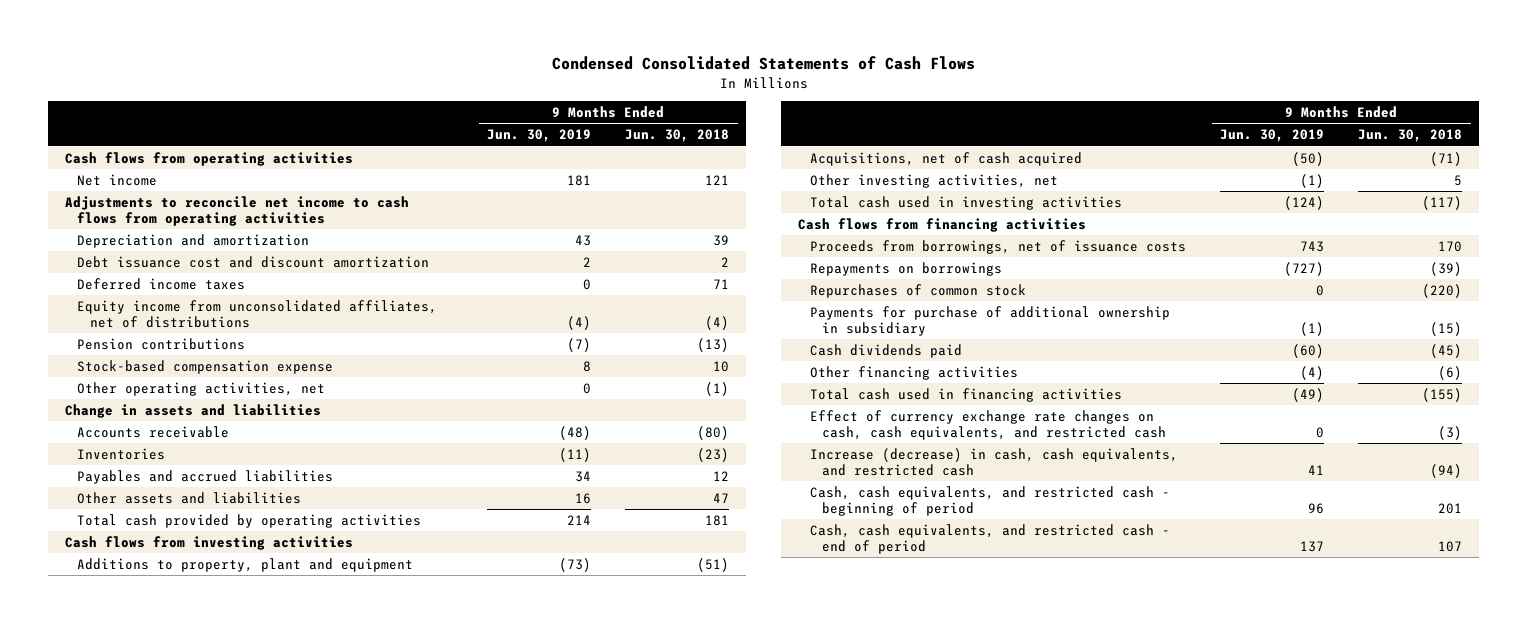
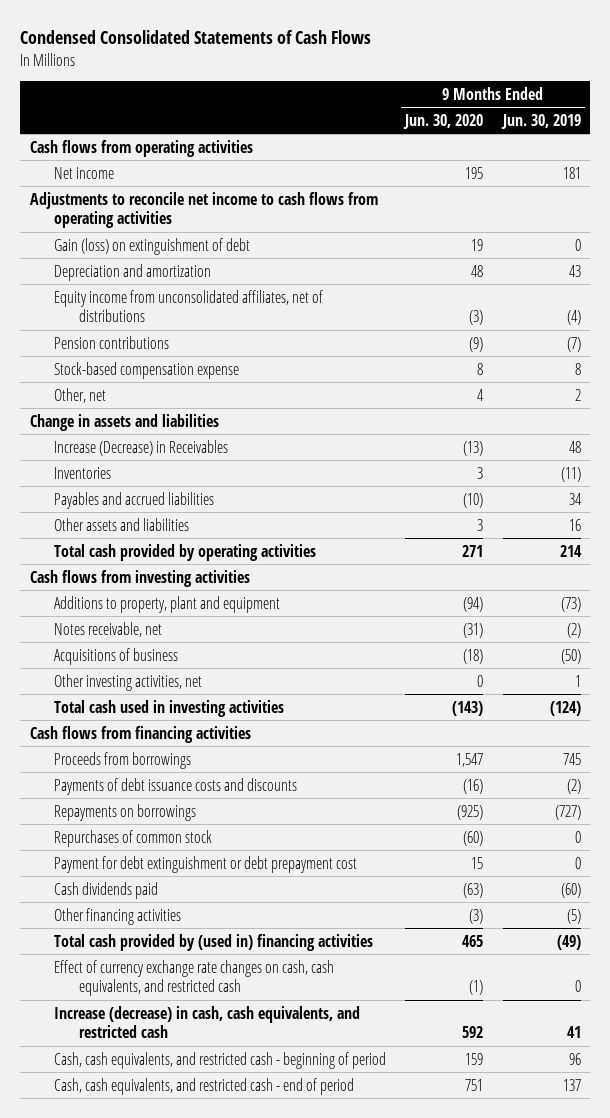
[625,129,730,143] Jun. 30, 2018 -> none
none -> [403,113,484,129] Jun. 30, 2020
none -> [54,237,251,255] Gain (loss) on extinguishment of debt
[77,255,430,268] Debt issuance cost and discount amortization -> none
[77,277,246,290] Deferred income taxes -> none
[77,381,326,396] Other operating activities, net -> [54,387,107,403] Other, net
[583,382,592,394] 0 -> [574,388,581,401] 2
[77,425,230,438] Accounts receivable -> none
none -> [54,439,229,456] Increase (Decrease) in Receivables
none -> [54,621,163,637] Notes receivable, net
[810,151,1083,166] Acquisitions, net of cash acquired -> [54,647,179,665] Acquisitions of business
[1300,173,1325,188] (1) -> [574,674,581,687] 1
[810,239,1187,254] Proceeds from borrowings, net of issuance costs -> none
none -> [54,751,192,769] Proceeds from borrowings
none -> [54,777,298,795] Payments of debt issuance costs and discounts
[810,305,1171,336] Payments for purchase of additional ownership in subsidiary -> none
none -> [54,855,358,873] Payment for debt extinguishment or debt prepayment cost
[1300,365,1325,380] (4) -> [566,908,581,924] (5)
[810,387,1123,402] Total cash used in financing activities -> [54,933,374,951] Total cash provided by (used in) financing activities

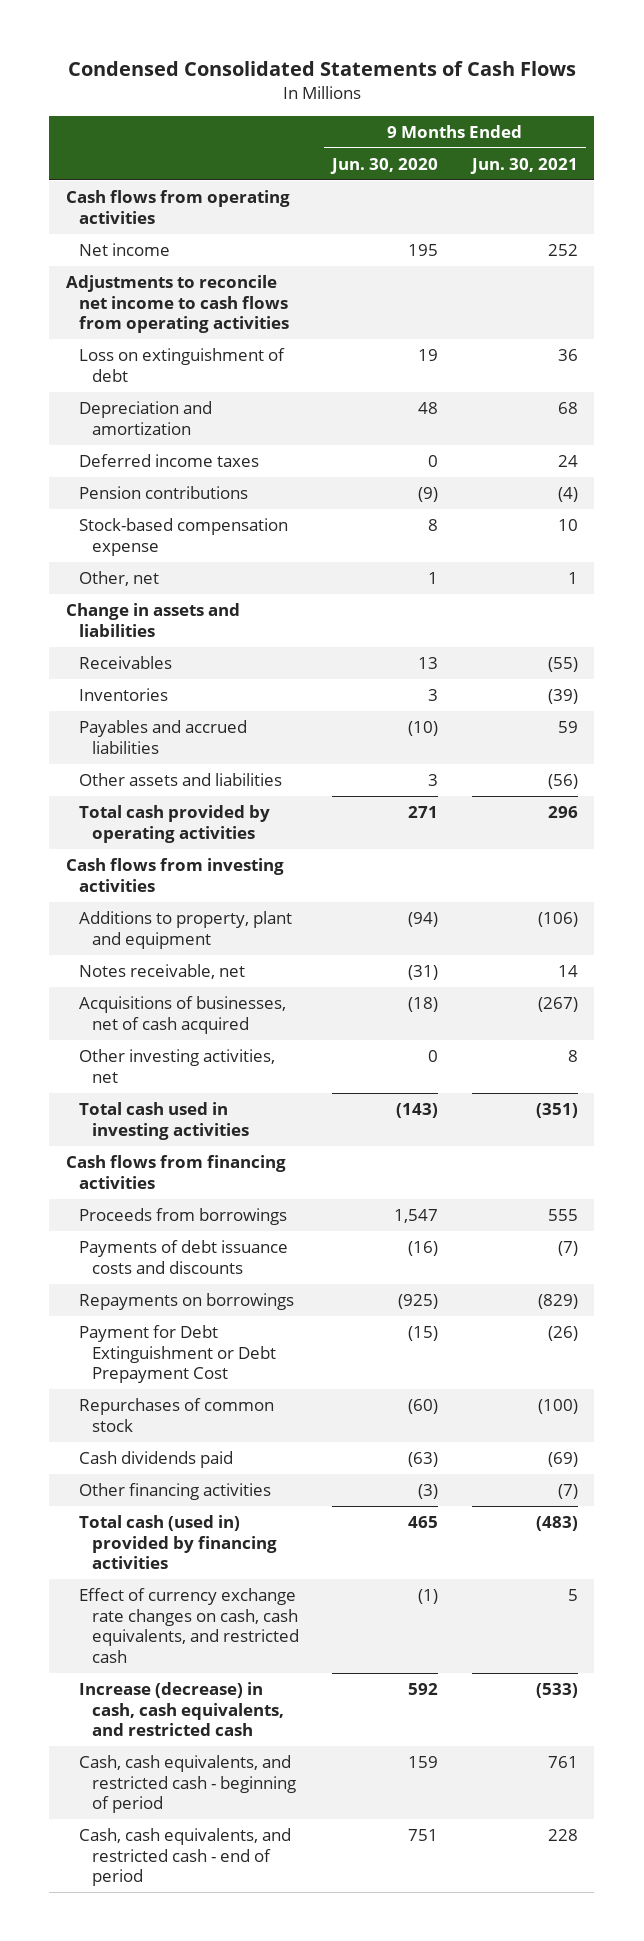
[500,113,581,129] Jun. 30, 2019 -> none
none -> [469,157,578,174] Jun. 30, 2021
[54,237,251,255] Gain (loss) on extinguishment of debt -> [78,348,285,382] Loss on extinguishment of debt
[54,289,324,323] Equity income from unconsolidated affiliates, net of distributions -> none
none -> [78,454,259,468] Deferred income taxes
[477,388,485,401] 4 -> [428,572,439,585] 1
[54,439,229,456] Increase (Decrease) in Receivables -> [78,656,172,670] Receivables
[463,440,484,456] (13) -> [418,657,439,670] 13
[54,647,179,665] Acquisitions of business -> [78,996,286,1034] Acquisitions of businesses, net of cash acquired
none -> [78,1325,276,1384] Payment for Debt Extinguishment or Debt Prepayment Cost
[54,855,358,873] Payment for debt extinguishment or debt prepayment cost -> none
[54,933,374,951] Total cash provided by (used in) financing activities -> [78,1515,277,1570] Total cash (used in) provided by financing activities

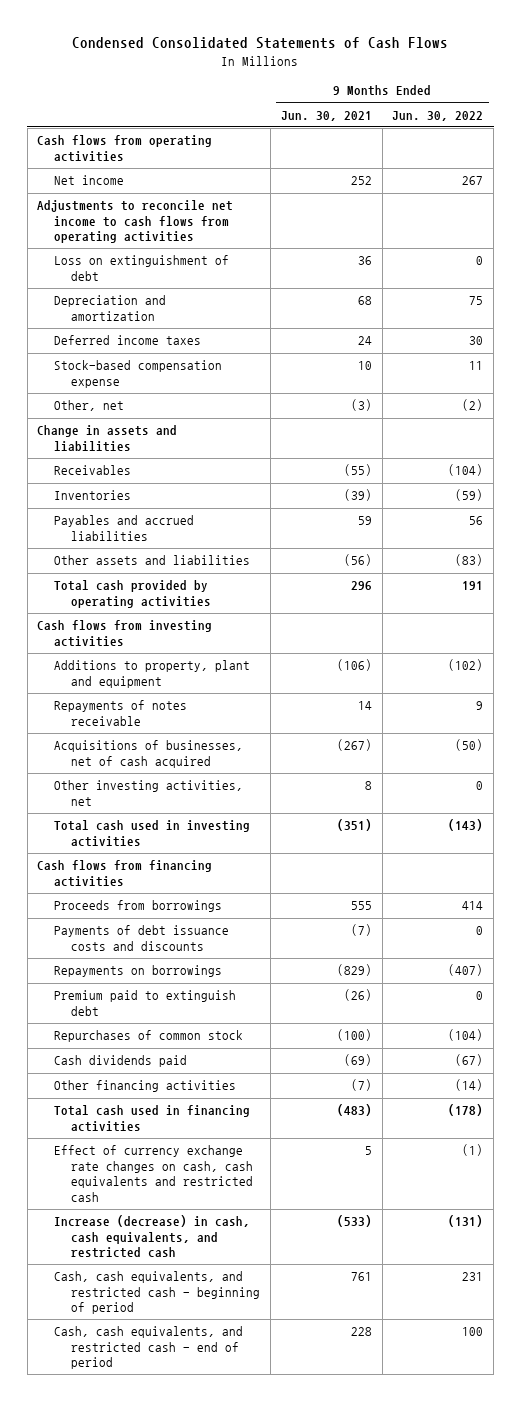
[330,157,439,174] Jun. 30, 2020 -> none
none -> [392,110,484,121] Jun. 30, 2022
[78,486,248,500] Pension contributions -> none
[567,572,578,585] 1 -> [350,399,372,412] (3)
[78,964,245,980] Notes receivable, net -> none
none -> [54,700,188,726] Repayments of notes receivable
[78,1325,276,1384] Payment for Debt Extinguishment or Debt Prepayment Cost -> [54,990,237,1016] Premium paid to extinguish debt
[78,1515,277,1570] Total cash (used in) provided by financing activities -> [54,1105,251,1132] Total cash used in financing activities
[78,1588,299,1663] Effect of currency exchange rate changes on cash, cash equivalents, and restricted cash -> [54,1145,254,1202] Effect of currency exchange rate changes on cash, cash equivalents and restricted cash

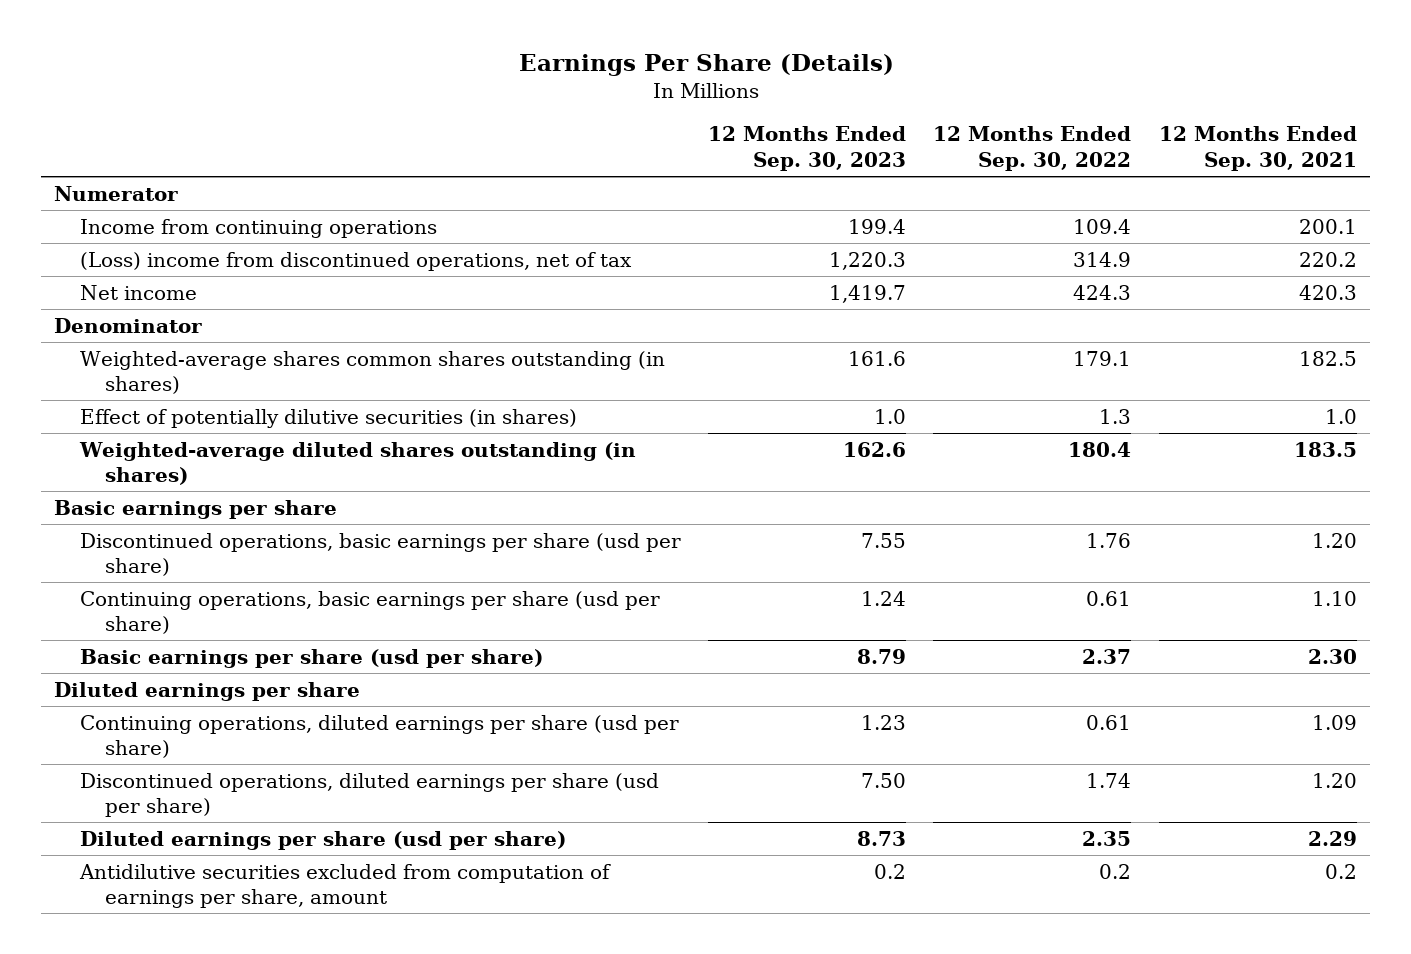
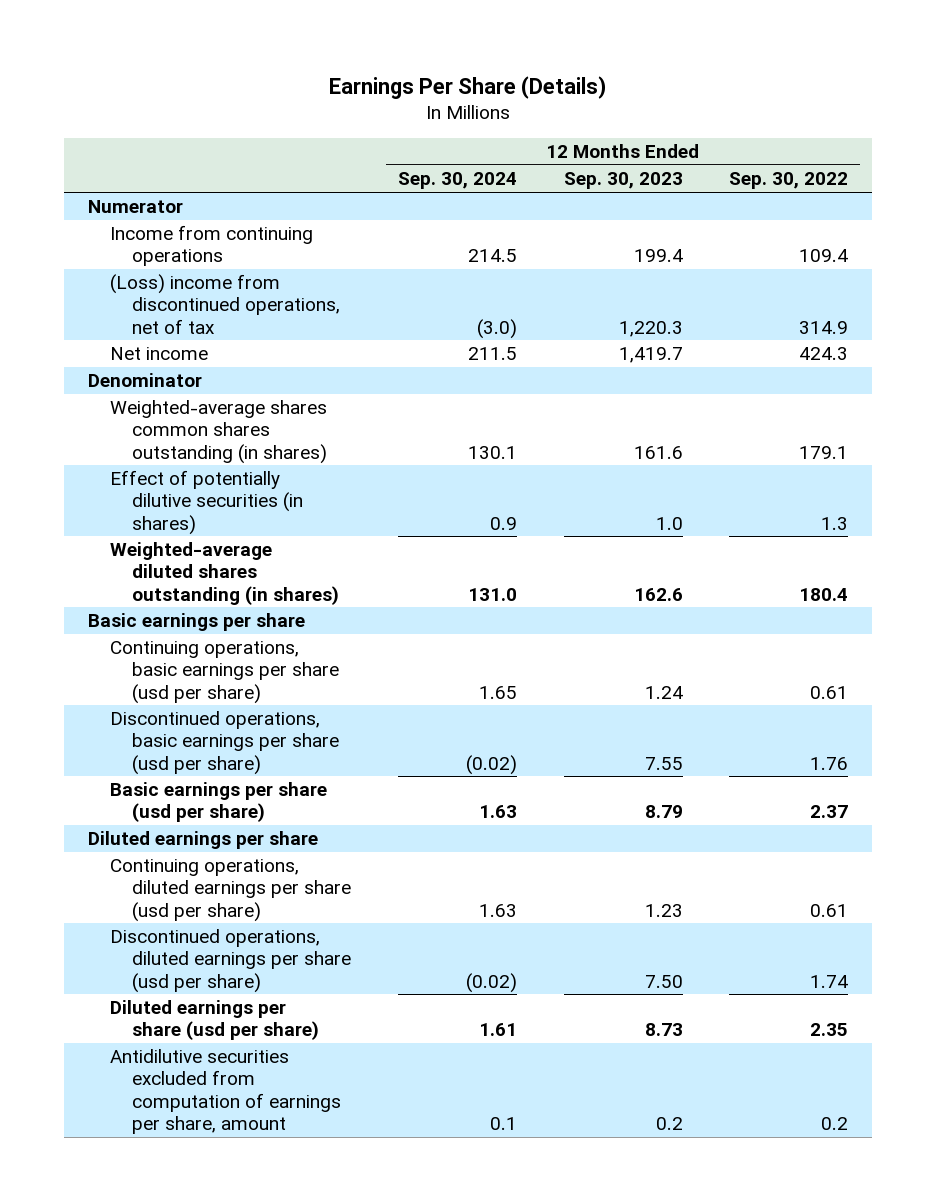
[1158,126,1357,171] 12 Months Ended Sep. 30, 2021 -> none
none -> [397,172,517,190] Sep. 30, 2024
[79,532,681,576] Discontinued operations, basic earnings per share (usd per share) -> [109,711,340,775] Discontinued operations, basic earnings per share (usd per share)

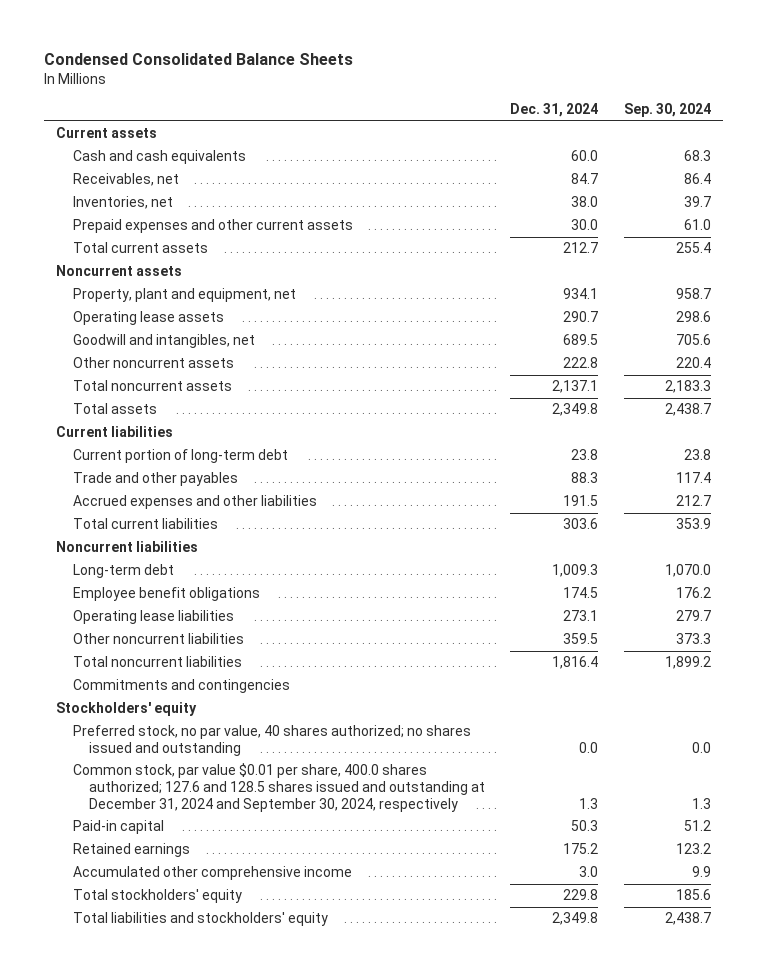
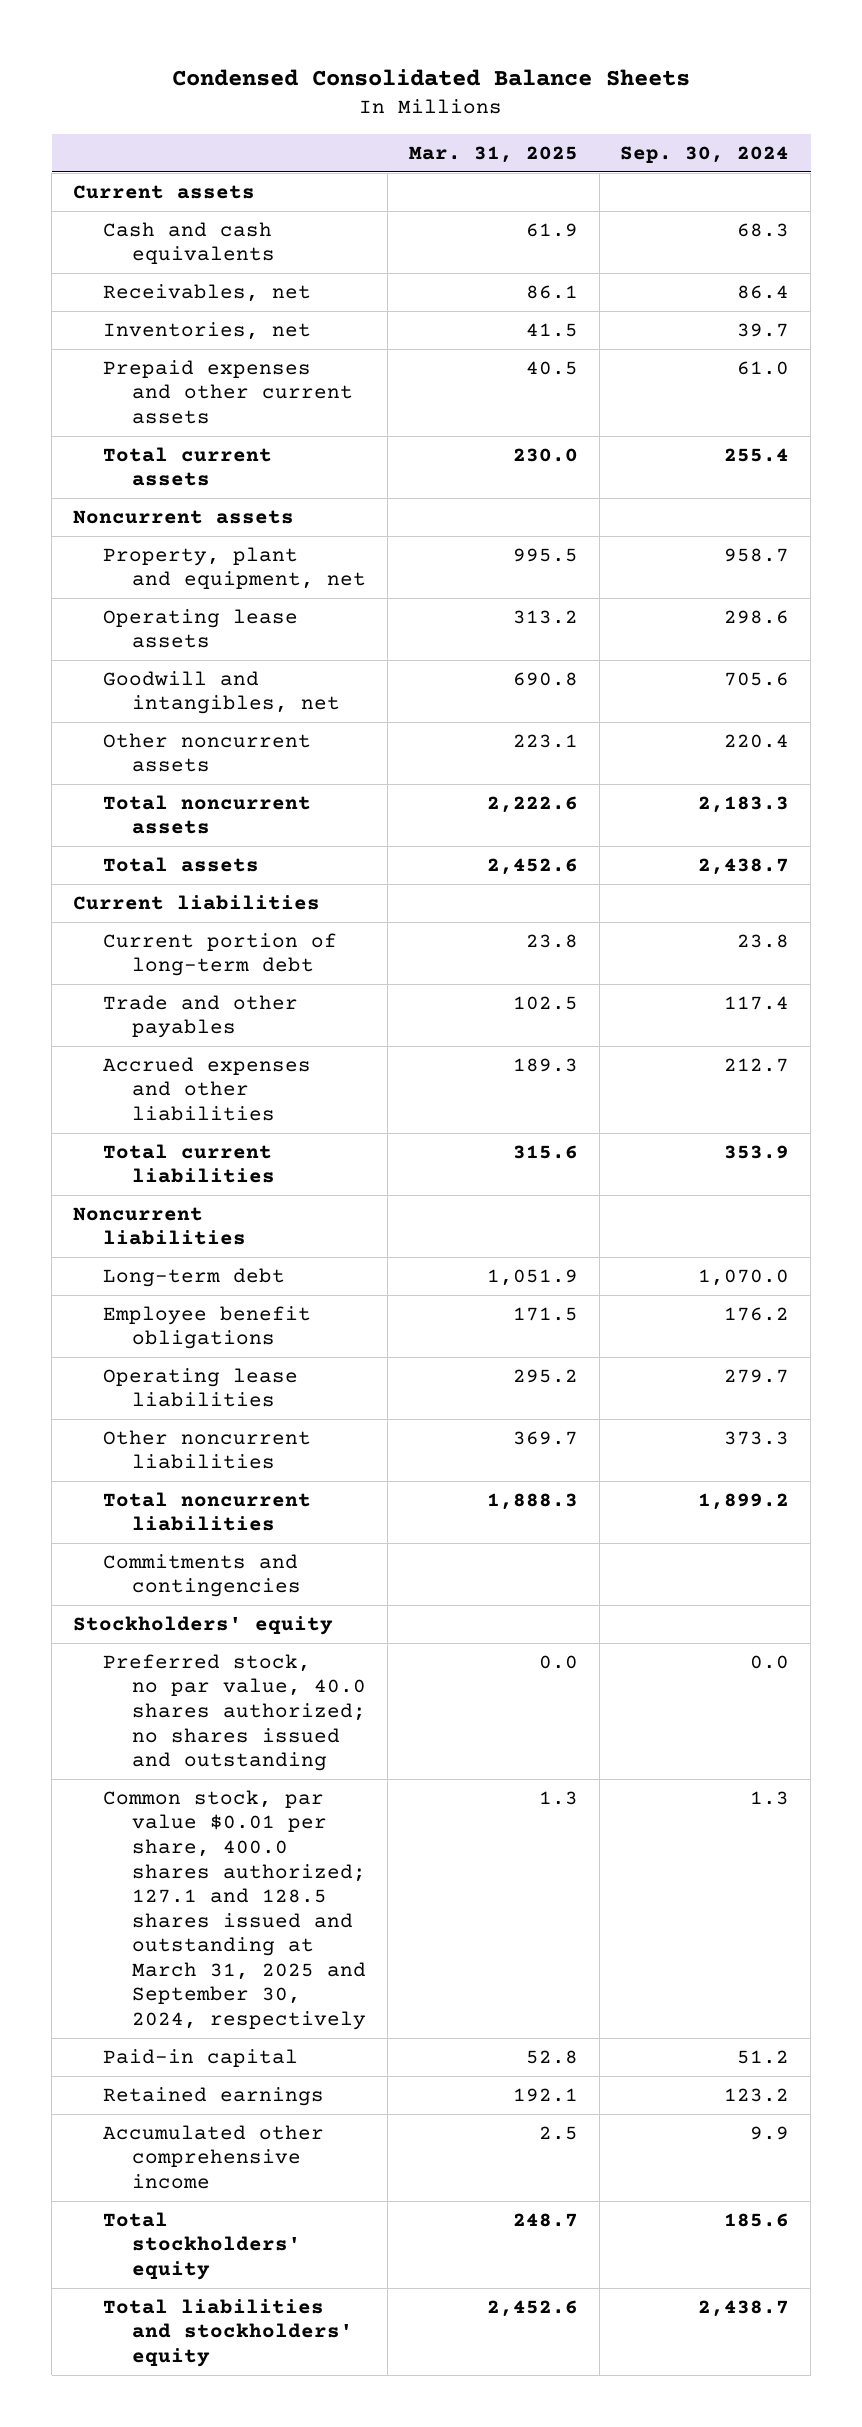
[510,103,599,118] Dec. 31, 2024 -> none
none -> [408,146,578,164] Mar. 31, 2025
[72,725,471,756] Preferred stock, no par value, 40 shares authorized; no shares issued and outstanding -> [102,1653,367,1772] Preferred stock, no par value, 40.0 shares authorized; no shares issued and outstanding
[72,763,485,812] Common stock, par value $0.01 per share, 400.0 shares authorized; 127.6 and 128.5 shares issued and outstanding at December 31, 2024 and September 30, 2024, respectively -> [102,1789,367,2030] Common stock, par value $0.01 per share, 400.0 shares authorized; 127.1 and 128.5 shares issued and outstanding at March 31, 2025 and September 30, 2024, respectively

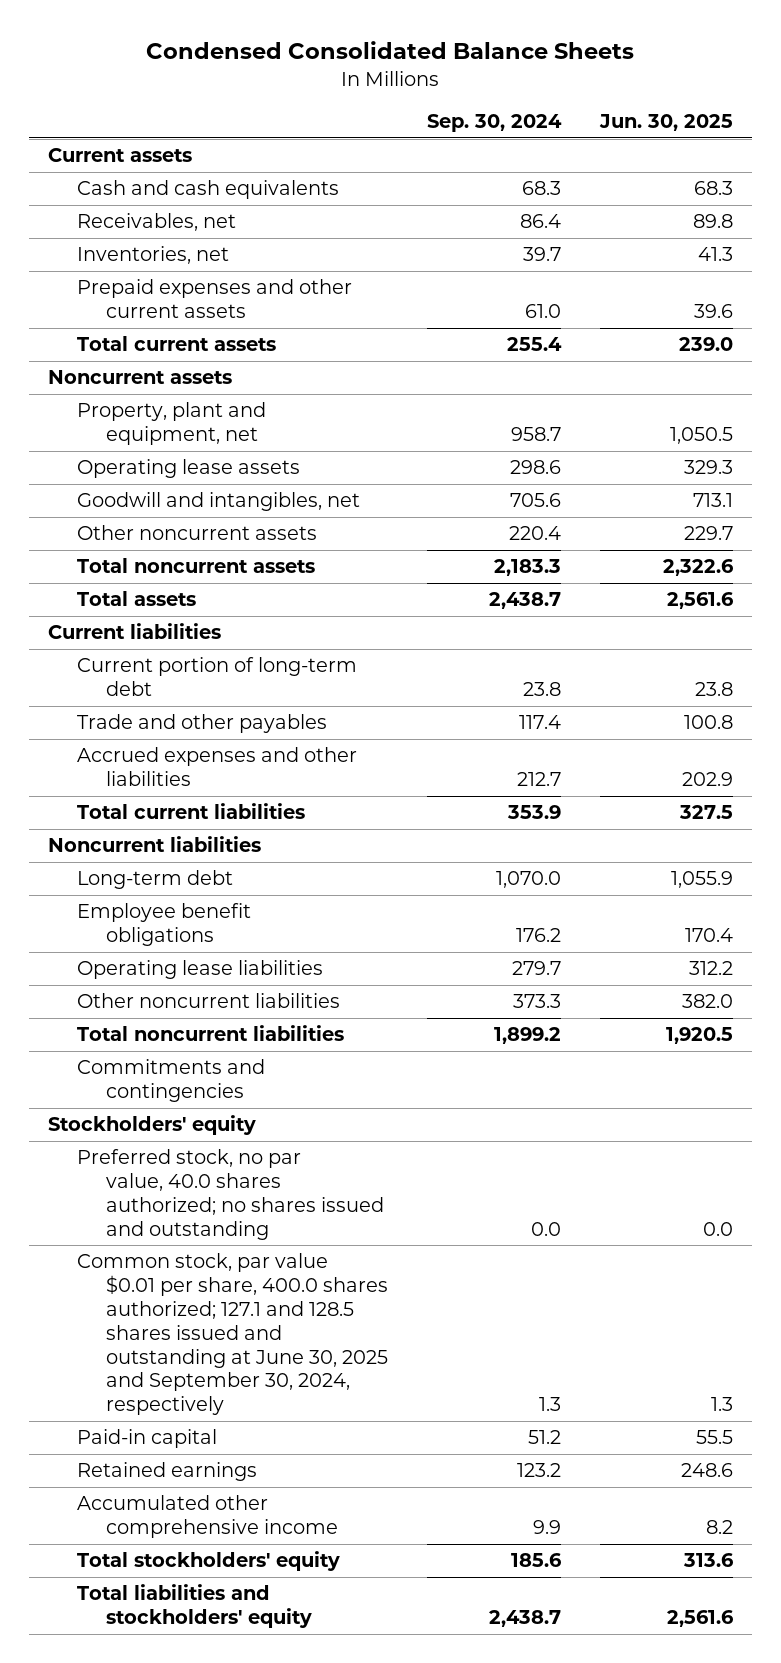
[408,146,578,164] Mar. 31, 2025 -> none
none -> [598,114,733,132] Jun. 30, 2025
[102,1789,367,2030] Common stock, par value $0.01 per share, 400.0 shares authorized; 127.1 and 128.5 shares issued and outstanding at March 31, 2025 and September 30, 2024, respectively -> [77,1253,389,1416] Common stock, par value $0.01 per share, 400.0 shares authorized; 127.1 and 128.5 shares issued and outstanding at June 30, 2025 and September 30, 2024, respectively

